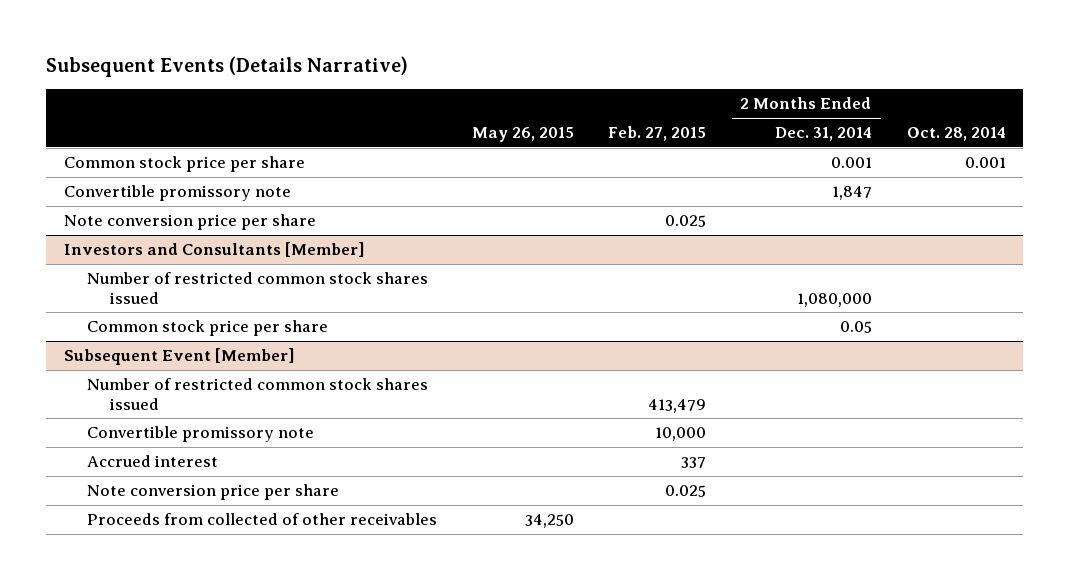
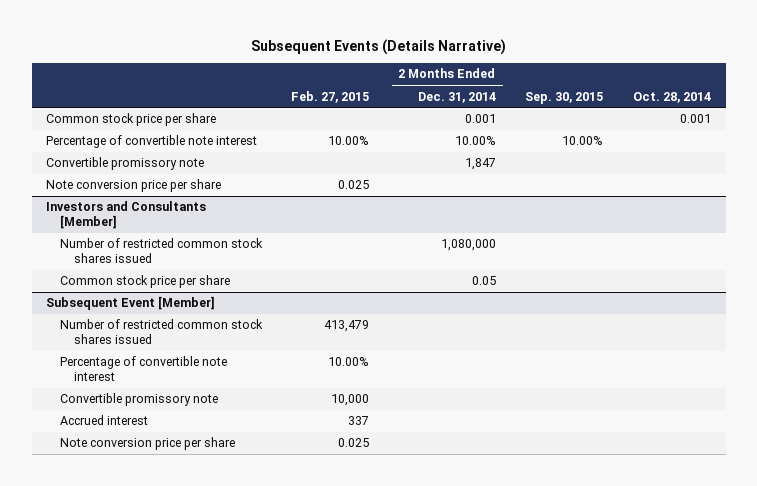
[471,127,574,143] May 26, 2015 -> none
none -> [525,91,604,104] Sep. 30, 2015
none -> [46,135,258,149] Percentage of convertible note interest
none -> [60,356,228,382] Percentage of convertible note interest
[87,513,438,526] Proceeds from collected of other receivables -> none

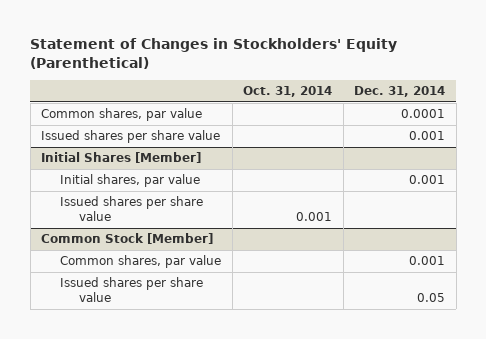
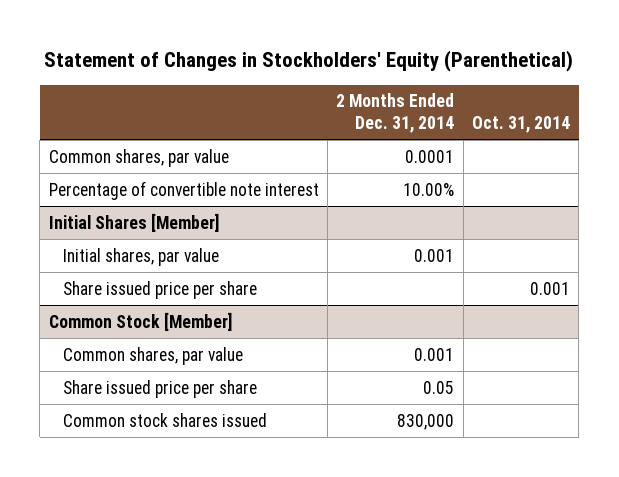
[354,86,446,98] Dec. 31, 2014 -> none
none -> [336,93,455,134] 2 Months Ended Dec. 31, 2014
[41,130,221,144] Issued shares per share value -> none
none -> [48,180,319,200] Percentage of convertible note interest
[60,196,204,222] Issued shares per share value -> [62,280,257,299] Share issued price per share
[60,277,204,303] Issued shares per share value -> [62,379,257,398] Share issued price per share
none -> [62,412,267,427] Common stock shares issued

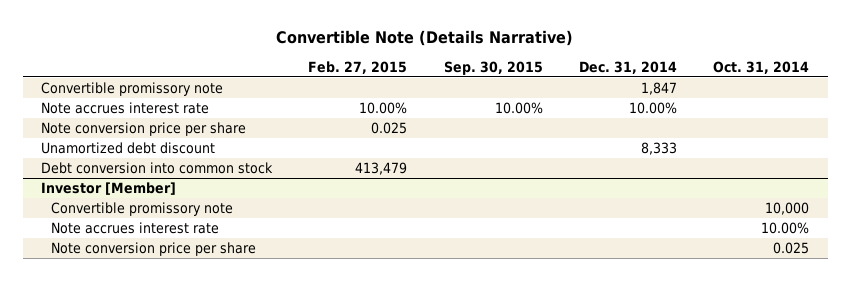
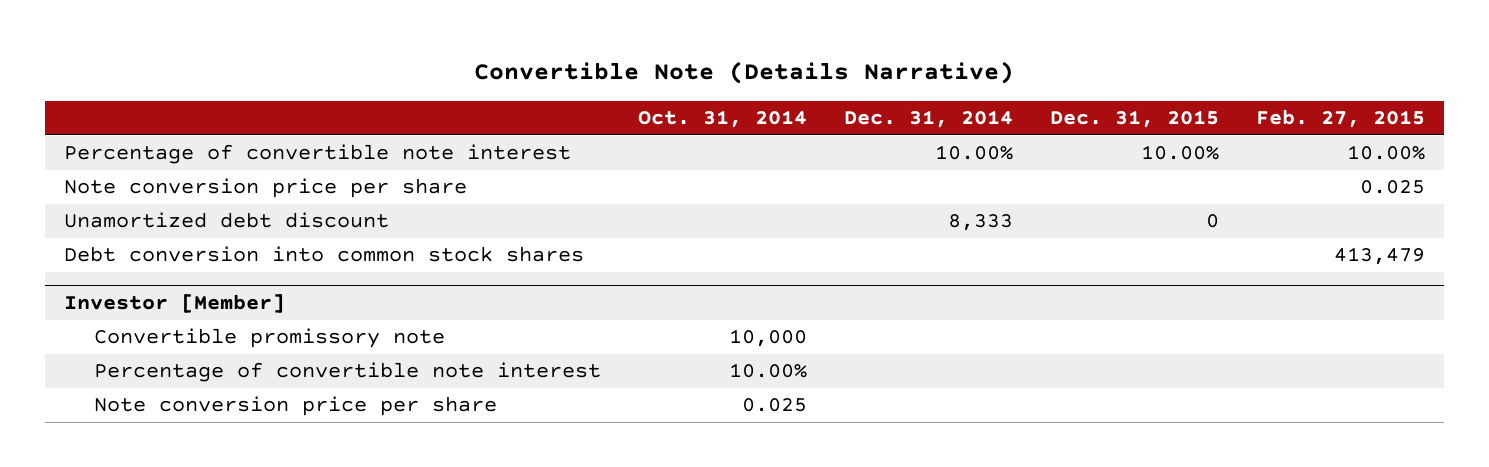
[443,60,543,75] Sep. 30, 2015 -> none
none -> [1050,110,1220,129] Dec. 31, 2015
[40,81,223,96] Convertible promissory note -> none
[40,101,209,114] Note accrues interest rate -> [63,144,571,165] Percentage of convertible note interest
[40,161,273,174] Debt conversion into common stock -> [63,246,584,263] Debt conversion into common stock shares
[51,221,220,234] Note accrues interest rate -> [94,362,602,383] Percentage of convertible note interest

